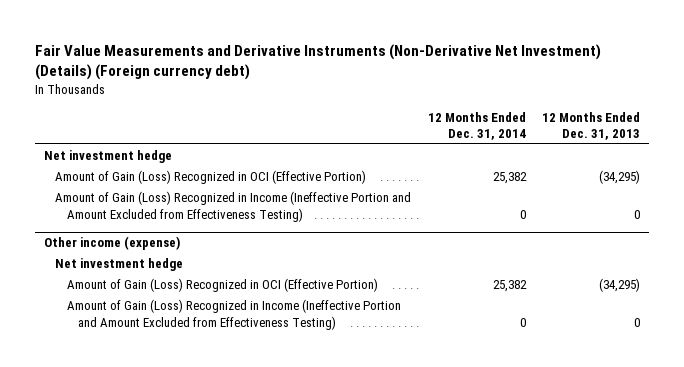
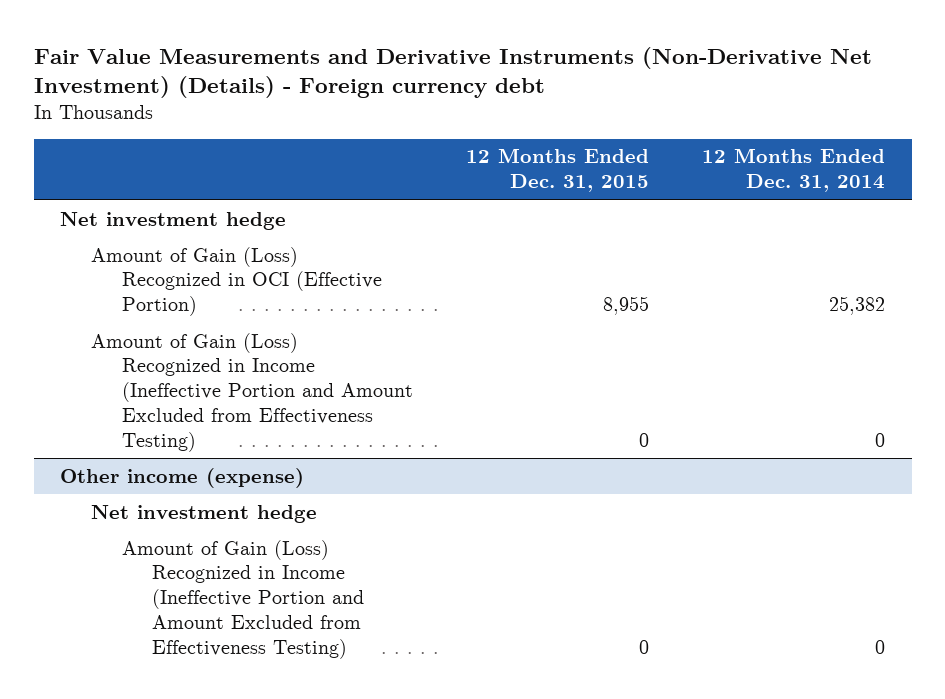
[35,43,602,80] Fair Value Measurements and Derivative Instruments (Non-Derivative Net Investment) (Details) (Foreign currency debt) -> [33,46,872,99] Fair Value Measurements and Derivative Instruments (Non-Derivative Net Investment) (Details) - Foreign currency debt
[542,111,641,141] 12 Months Ended Dec. 31, 2013 -> none
none -> [465,148,649,193] 12 Months Ended Dec. 31, 2015
[66,278,378,293] Amount of Gain (Loss) Recognized in OCI (Effective Portion) -> none

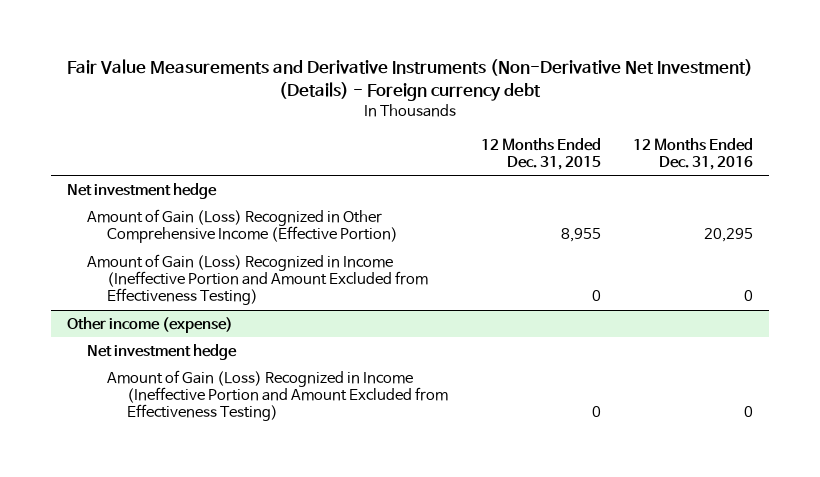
[701,148,885,193] 12 Months Ended Dec. 31, 2014 -> none
none -> [632,137,753,170] 12 Months Ended Dec. 31, 2016
[90,246,382,317] Amount of Gain (Loss) Recognized in OCI (Effective Portion) -> [86,208,399,244] Amount of Gain (Loss) Recognized in Other Comprehensive Income (Effective Portion)

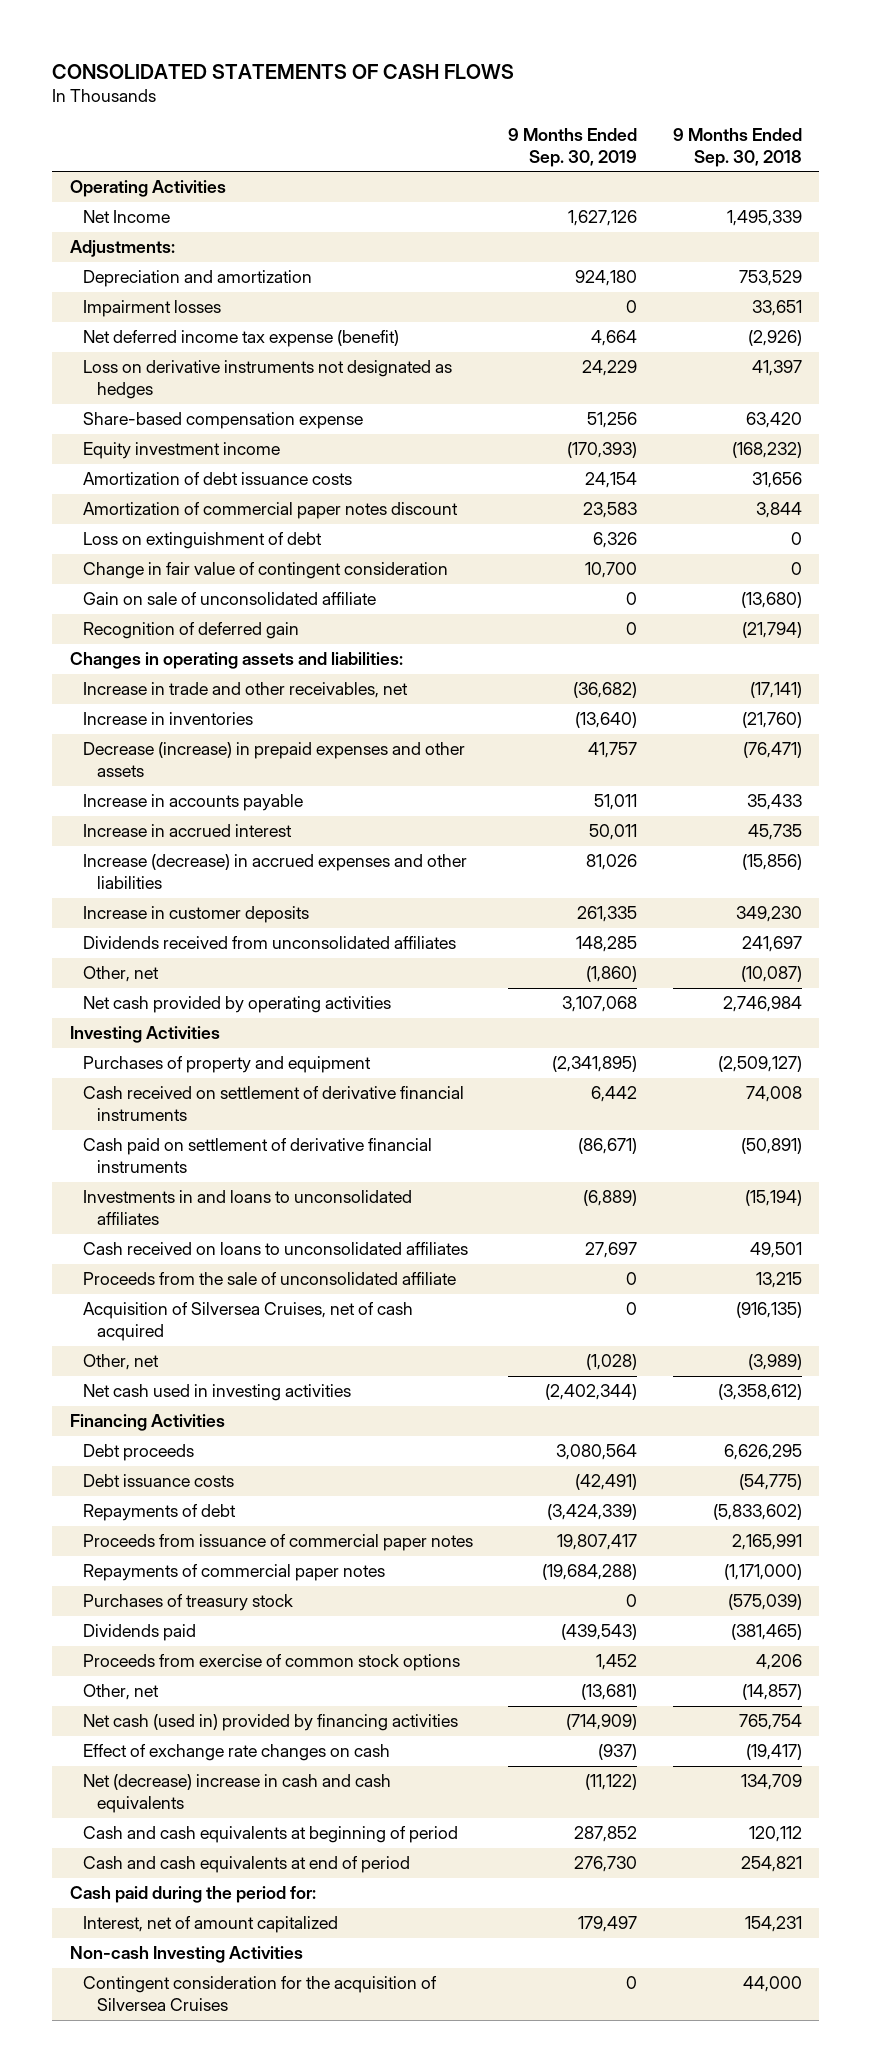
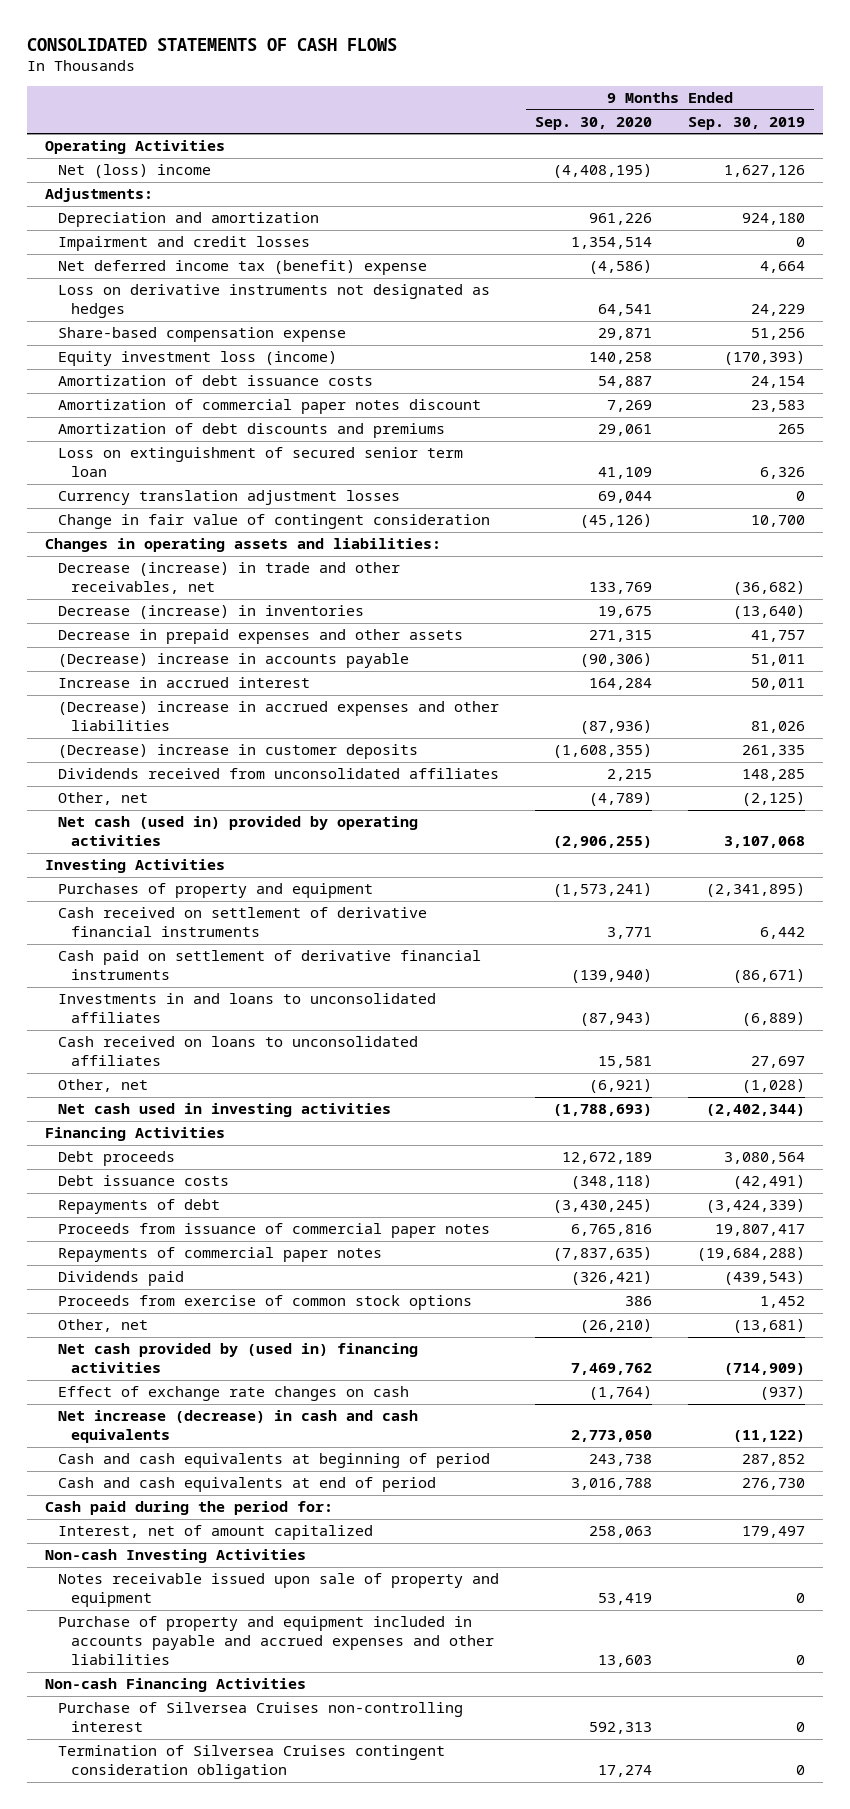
[672,128,802,167] 9 Months Ended Sep. 30, 2018 -> none
none -> [534,116,652,130] Sep. 30, 2020
[83,210,171,224] Net Income -> [57,164,211,179] Net (loss) income
[83,300,222,318] Impairment losses -> [57,236,310,252] Impairment and credit losses
[83,330,400,348] Net deferred income tax expense (benefit) -> [57,260,427,276] Net deferred income tax (benefit) expense
[83,442,281,460] Equity investment income -> [57,351,337,367] Equity investment loss (income)
none -> [57,423,445,439] Amortization of debt discounts and premiums
[83,532,323,550] Loss on extinguishment of debt -> [57,447,463,478] Loss on extinguishment of secured senior term loan
none -> [57,490,400,506] Currency translation adjustment losses
[83,592,377,606] Gain on sale of unconsolidated affiliate -> none
[83,622,300,640] Recognition of deferred gain -> none
[83,682,409,699] Increase in trade and other receivables, net -> [57,562,400,595] Decrease (increase) in trade and other receivables, net
[83,712,254,726] Increase in inventories -> [57,605,364,620] Decrease (increase) in inventories
[83,742,466,777] Decrease (increase) in prepaid expenses and other assets -> [57,629,463,645] Decrease in prepaid expenses and other assets
[83,794,304,812] Increase in accounts payable -> [57,653,409,669] (Decrease) increase in accounts payable
[83,854,468,889] Increase (decrease) in accrued expenses and other liabilities -> [57,701,499,732] (Decrease) increase in accrued expenses and other liabilities
[83,906,310,924] Increase in customer deposits -> [57,744,418,760] (Decrease) increase in customer deposits
[586,966,638,983] (1,860) -> [742,792,806,807] (2,125)
[83,996,392,1014] Net cash provided by operating activities -> [57,816,418,847] Net cash (used in) provided by operating activities
[83,1272,457,1286] Proceeds from the sale of unconsolidated affiliate -> none
[83,1302,414,1341] Acquisition of Silversea Cruises, net of cash acquired -> none
[83,1594,294,1612] Purchases of treasury stock -> none
[83,1714,459,1732] Net cash (used in) provided by financing activities -> [57,1343,418,1374] Net cash provided by (used in) financing activities
[83,1774,392,1813] Net (decrease) increase in cash and cash equivalents -> [57,1410,418,1444] Net increase (decrease) in cash and cash equivalents
none -> [57,1573,499,1608] Notes receivable issued upon sale of property and equipment
none -> [57,1616,494,1666] Purchase of property and equipment included in accounts payable and accrued expenses and other liabilities
none -> [45,1678,307,1693] Non-cash Financing Activities
none -> [57,1702,463,1733] Purchase of Silversea Cruises non-controlling interest
[83,1976,438,2011] Contingent consideration for the acquisition of Silversea Cruises -> [57,1745,445,1780] Termination of Silversea Cruises contingent consideration obligation

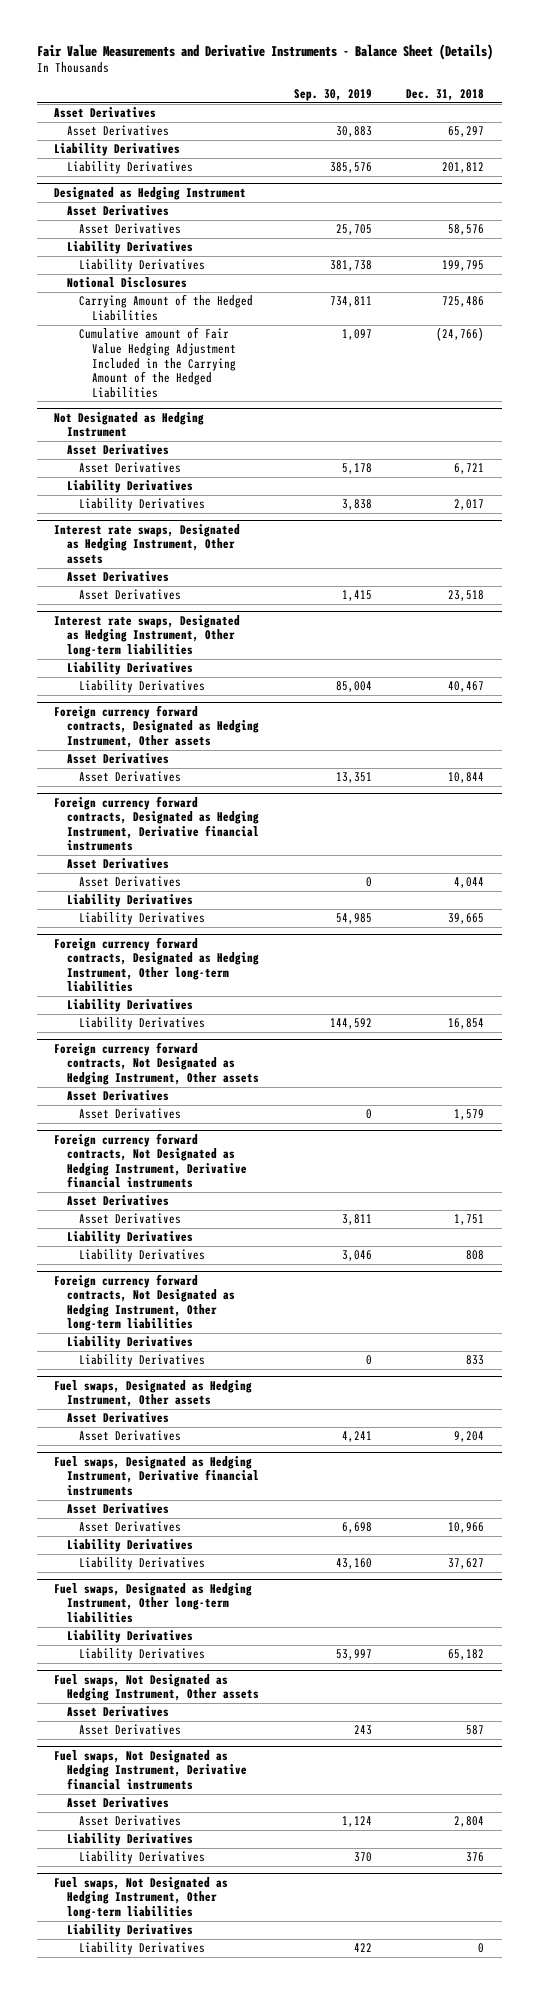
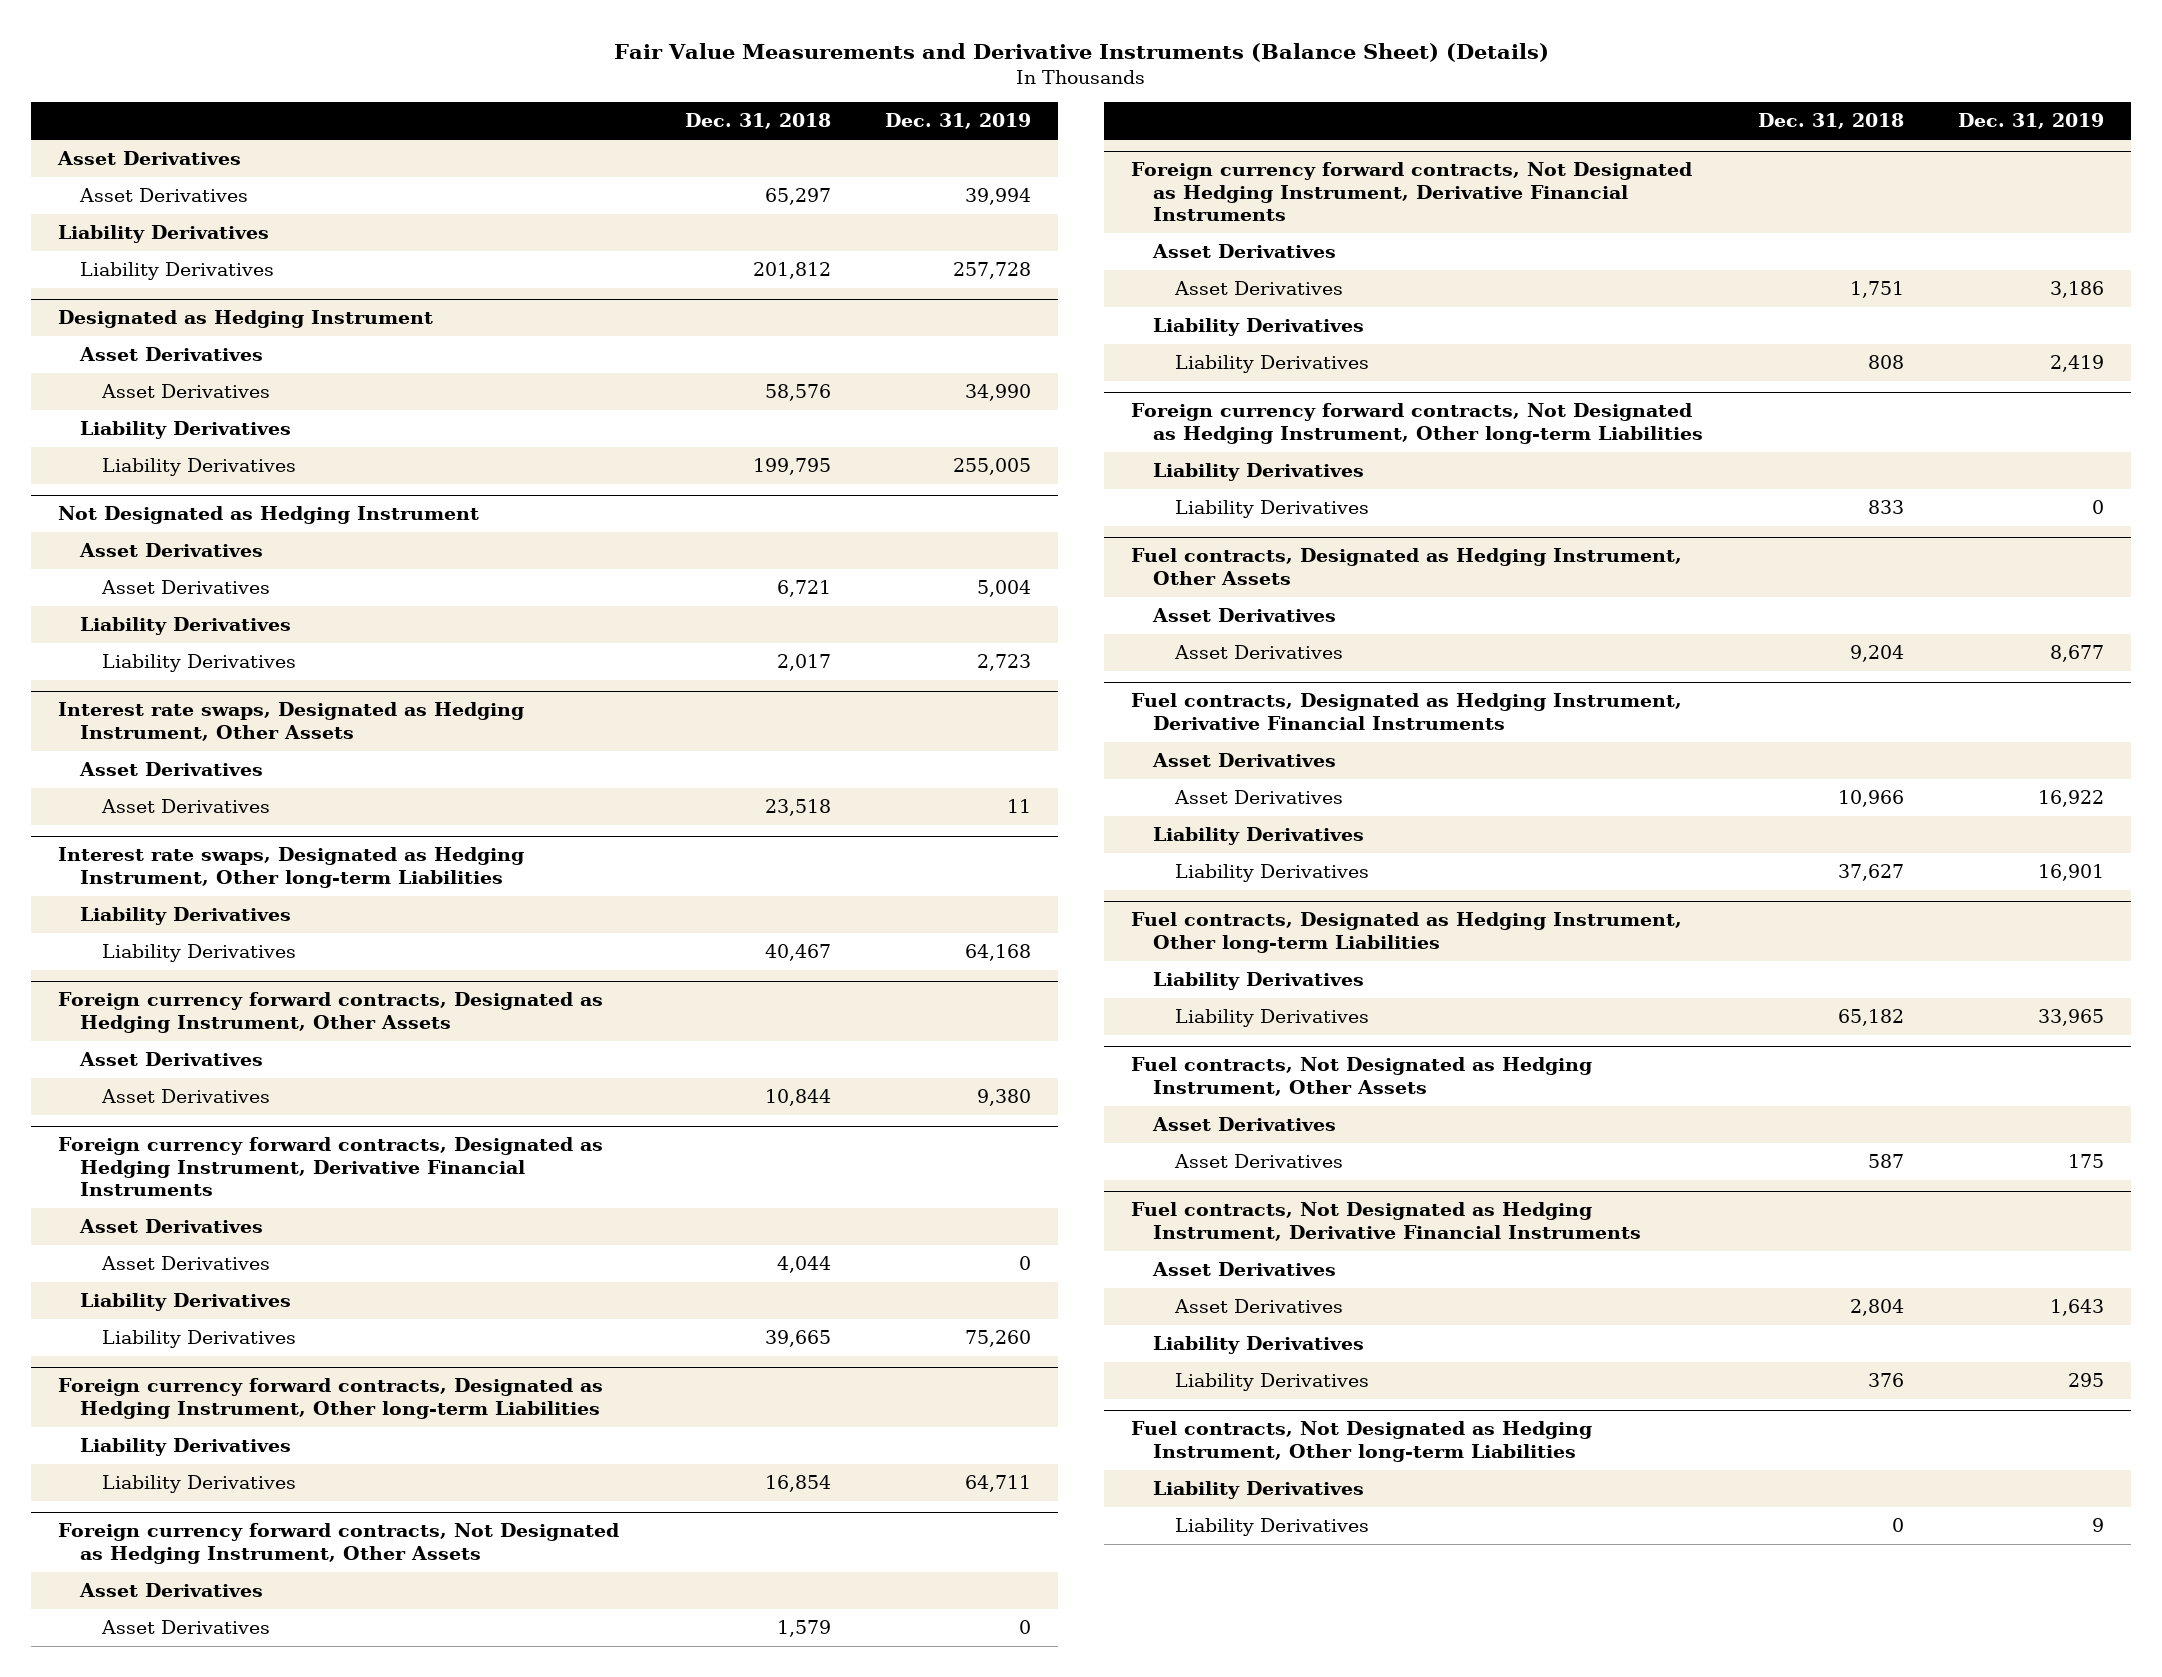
[36,43,493,60] Fair Value Measurements and Derivative Instruments - Balance Sheet (Details) -> [614,43,1550,63] Fair Value Measurements and Derivative Instruments (Balance Sheet) (Details)
[293,89,372,102] Sep. 30, 2019 -> none
none -> [885,113,1032,130] Dec. 31, 2019
[66,277,187,289] Notional Disclosures -> none
[79,294,254,322] Carrying Amount of the Hedged Liabilities -> none
[79,327,236,398] Cumulative amount of Fair Value Hedging Adjustment Included in the Carrying Amount of the Hedged Liabilities -> none
[53,523,240,564] Interest rate swaps, Designated as Hedging Instrument, Other assets -> [58,702,525,741] Interest rate swaps, Designated as Hedging Instrument, Other Assets
[53,614,240,657] Interest rate swaps, Designated as Hedging Instrument, Other long-term liabilities -> [58,847,525,888] Interest rate swaps, Designated as Hedging Instrument, Other long-term Liabilities
[53,704,259,748] Foreign currency forward contracts, Designated as Hedging Instrument, Other assets -> [58,992,604,1033] Foreign currency forward contracts, Designated as Hedging Instrument, Other Assets
[53,795,259,852] Foreign currency forward contracts, Designated as Hedging Instrument, Derivative financial instruments -> [58,1137,604,1197] Foreign currency forward contracts, Designated as Hedging Instrument, Derivative Financial Instruments
[53,936,259,993] Foreign currency forward contracts, Designated as Hedging Instrument, Other long-term liabilities -> [58,1378,604,1419] Foreign currency forward contracts, Designated as Hedging Instrument, Other long-term Liabilities
[53,1041,259,1085] Foreign currency forward contracts, Not Designated as Hedging Instrument, Other assets -> [58,1523,620,1564] Foreign currency forward contracts, Not Designated as Hedging Instrument, Other Assets
[53,1132,247,1189] Foreign currency forward contracts, Not Designated as Hedging Instrument, Derivative financial instruments -> [1131,162,1693,222] Foreign currency forward contracts, Not Designated as Hedging Instrument, Derivative Financial Instruments
[53,1273,235,1332] Foreign currency forward contracts, Not Designated as Hedging Instrument, Other long-term liabilities -> [1131,403,1704,444] Foreign currency forward contracts, Not Designated as Hedging Instrument, Other long-term Liabilities
[53,1379,252,1408] Fuel swaps, Designated as Hedging Instrument, Other assets -> [1131,548,1683,585] Fuel contracts, Designated as Hedging Instrument, Other Assets
[53,1455,259,1496] Fuel swaps, Designated as Hedging Instrument, Derivative financial instruments -> [1131,693,1683,730] Fuel contracts, Designated as Hedging Instrument, Derivative Financial Instruments
[53,1582,252,1623] Fuel swaps, Designated as Hedging Instrument, Other long-term liabilities -> [1131,912,1683,953] Fuel contracts, Designated as Hedging Instrument, Other long-term Liabilities
[53,1673,259,1702] Fuel swaps, Not Designated as Hedging Instrument, Other assets -> [1131,1057,1593,1096] Fuel contracts, Not Designated as Hedging Instrument, Other Assets
[53,1749,247,1790] Fuel swaps, Not Designated as Hedging Instrument, Derivative financial instruments -> [1131,1202,1642,1241] Fuel contracts, Not Designated as Hedging Instrument, Derivative Financial Instruments
[53,1876,228,1919] Fuel swaps, Not Designated as Hedging Instrument, Other long-term liabilities -> [1131,1421,1593,1462] Fuel contracts, Not Designated as Hedging Instrument, Other long-term Liabilities

